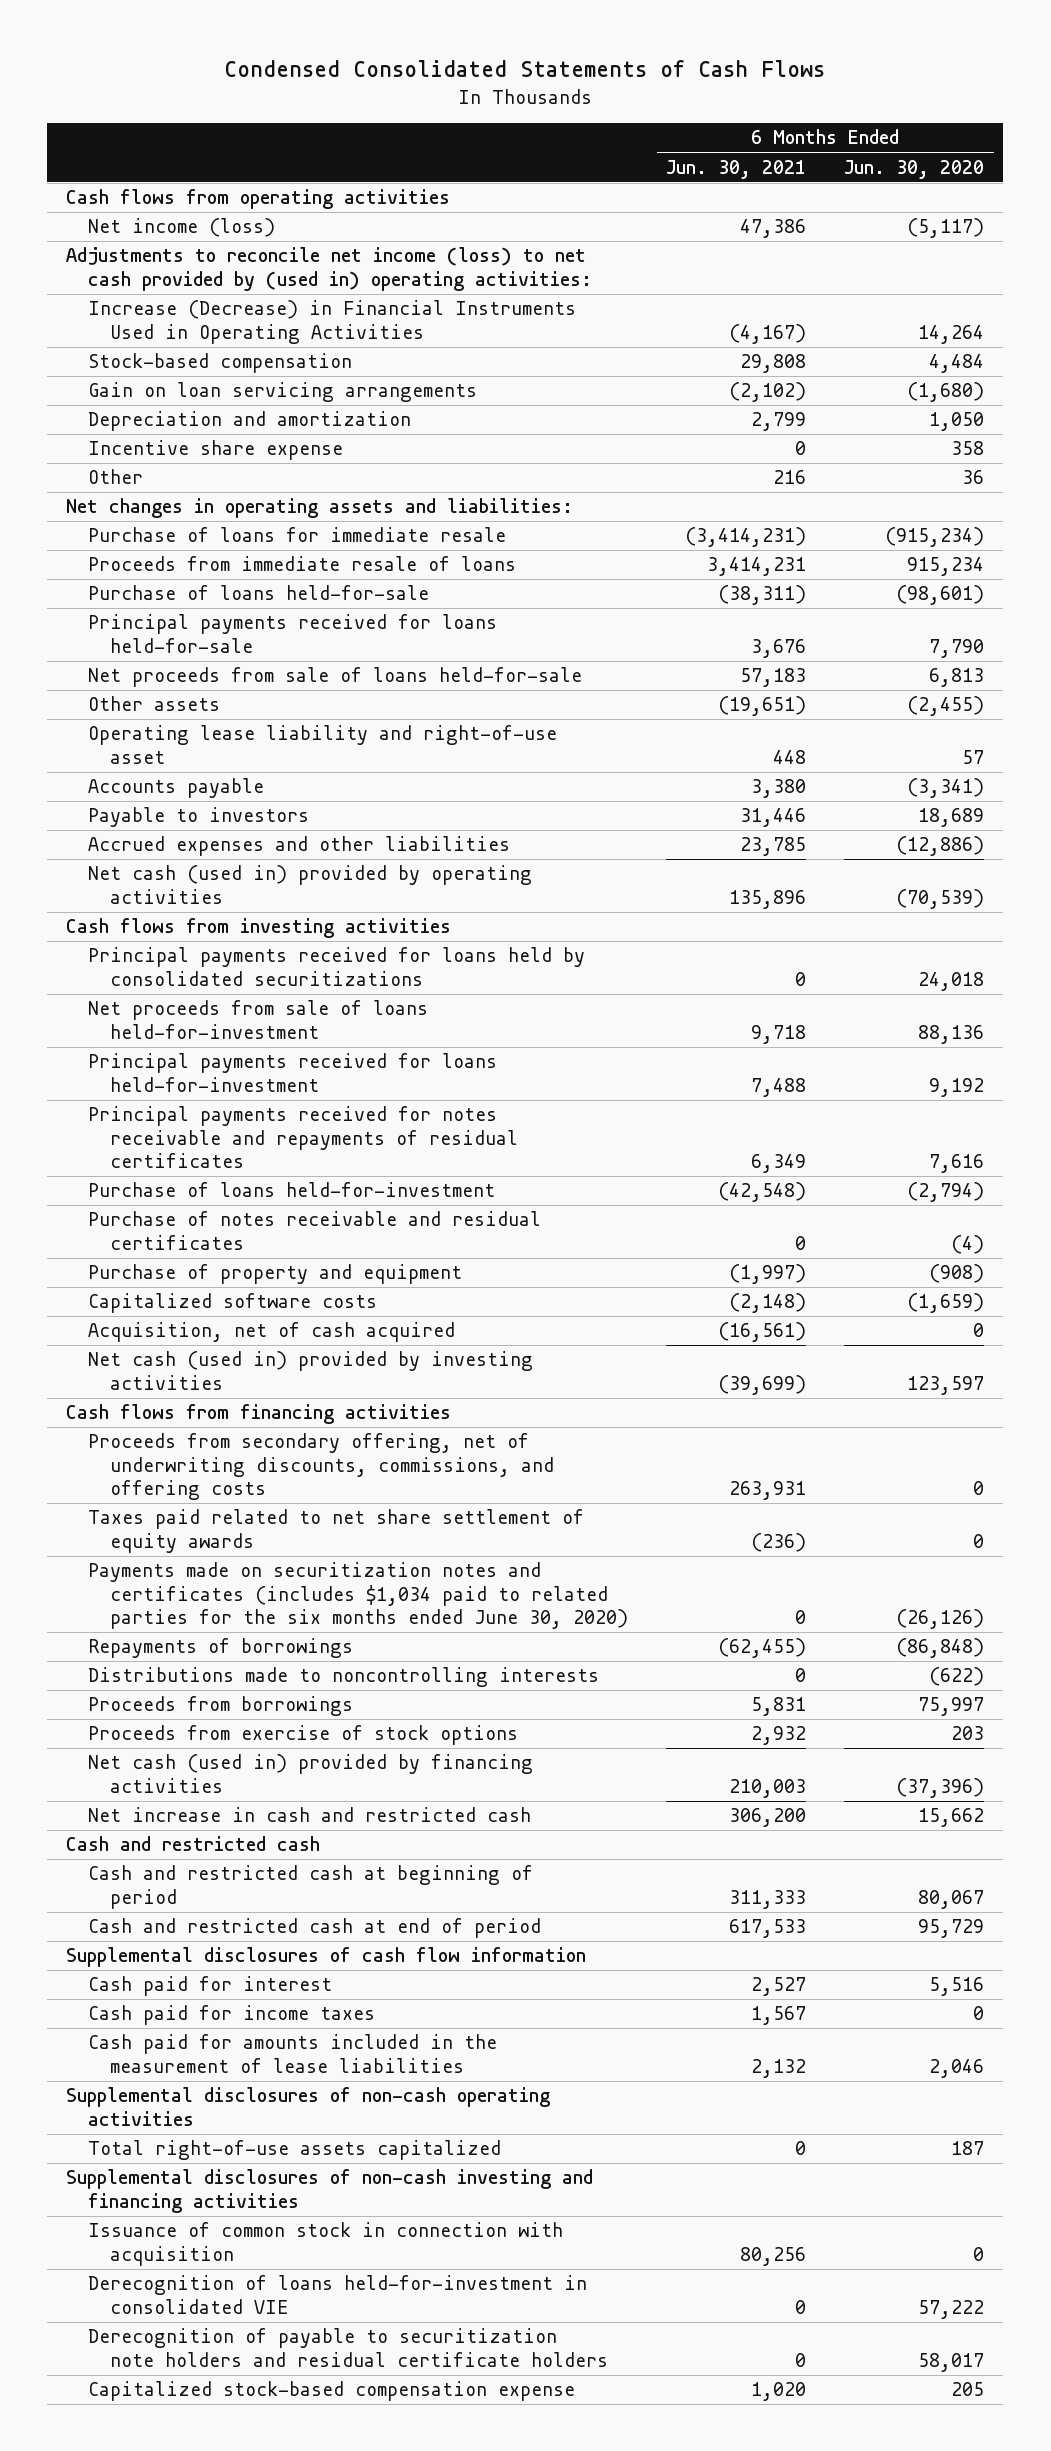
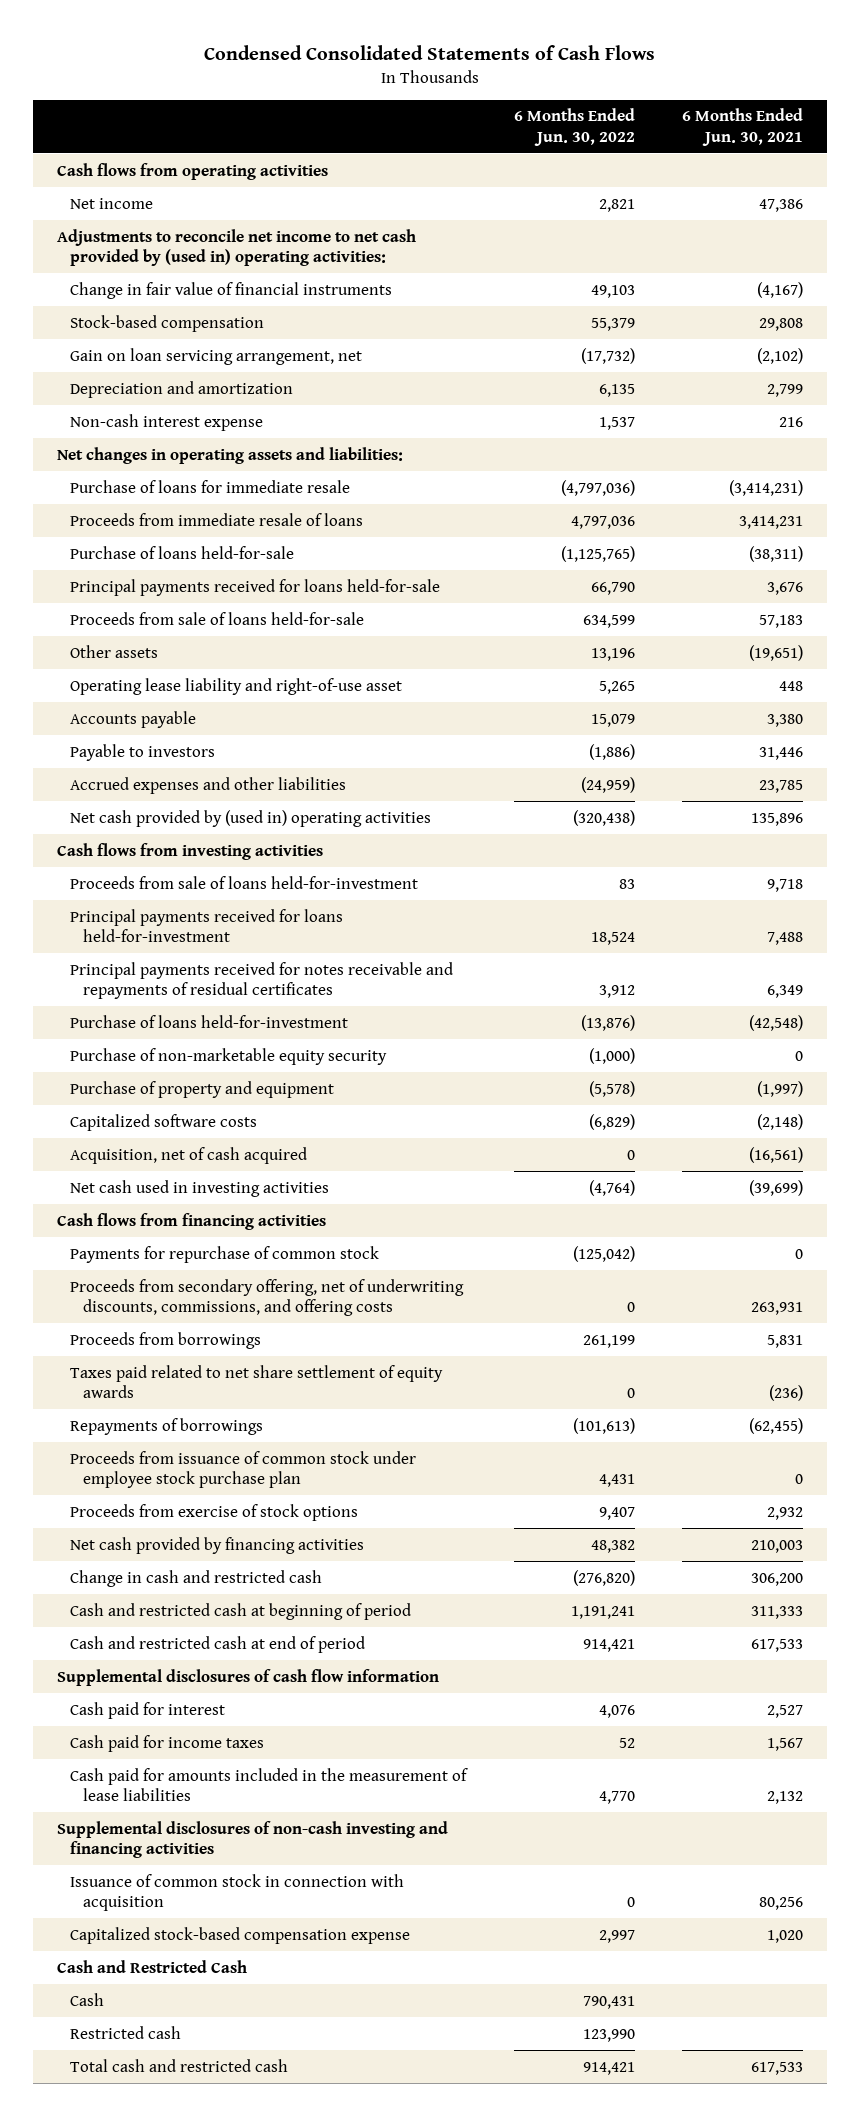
[844,159,985,179] Jun. 30, 2020 -> none
none -> [513,108,635,146] 6 Months Ended Jun. 30, 2022
[88,218,276,238] Net income (loss) -> [70,197,154,209] Net income
[66,247,593,291] Adjustments to reconcile net income (loss) to net cash provided by (used in) operating activities: -> [57,228,417,267] Adjustments to reconcile net income to net cash provided by (used in) operating activities:
[88,300,577,344] Increase (Decrease) in Financial Instruments Used in Operating Activities -> [70,281,393,299] Change in fair value of financial instruments
[88,382,478,403] Gain on loan servicing arrangements -> [70,347,363,365] Gain on loan servicing arrangement, net
[88,440,344,461] Incentive share expense -> none
[88,469,144,485] Other -> [70,413,264,431] Non-cash interest expense
[88,667,583,688] Net proceeds from sale of loans held-for-sale -> [70,611,365,625] Proceeds from sale of loans held-for-sale
[88,865,533,904] Net cash (used in) provided by operating activities -> [70,809,432,827] Net cash provided by (used in) operating activities
[88,947,586,986] Principal payments received for loans held by consolidated securitizations -> none
[88,1000,429,1039] Net proceeds from sale of loans held-for-investment -> [70,875,419,889] Proceeds from sale of loans held-for-investment
[88,1211,542,1250] Purchase of notes receivable and residual certificates -> none
none -> [70,1047,388,1065] Purchase of non-marketable equity security
[88,1351,534,1390] Net cash (used in) provided by investing activities -> [70,1179,330,1197] Net cash used in investing activities
none -> [70,1245,380,1263] Payments for repurchase of common stock
[88,1696,354,1717] Proceeds from borrowings -> [70,1331,262,1349] Proceeds from borrowings
[88,1562,628,1629] Payments made on securitization notes and certificates (includes $1,034 paid to related parties for the six months ended June 30, 2020) -> none
[88,1667,600,1688] Distributions made to noncontrolling interests -> none
none -> [70,1450,417,1489] Proceeds from issuance of common stock under employee stock purchase plan
[66,1836,321,1852] Cash and restricted cash -> none
[88,1754,534,1793] Net cash (used in) provided by financing activities -> [70,1536,365,1554] Net cash provided by financing activities
[88,1807,532,1823] Net increase in cash and restricted cash -> [70,1569,323,1587] Change in cash and restricted cash
[66,2087,551,2126] Supplemental disclosures of non-cash operating activities -> none
[88,2140,502,2161] Total right-of-use assets capitalized -> none
[88,2275,588,2314] Derecognition of loans held-for-investment in consolidated VIE -> none
[88,2328,608,2367] Derecognition of payable to securitization note holders and residual certificate holders -> none
none -> [57,1959,248,1973] Cash and Restricted Cash
none -> [70,1992,105,2006] Cash
none -> [70,2025,182,2039] Restricted cash
none -> [70,2058,289,2072] Total cash and restricted cash

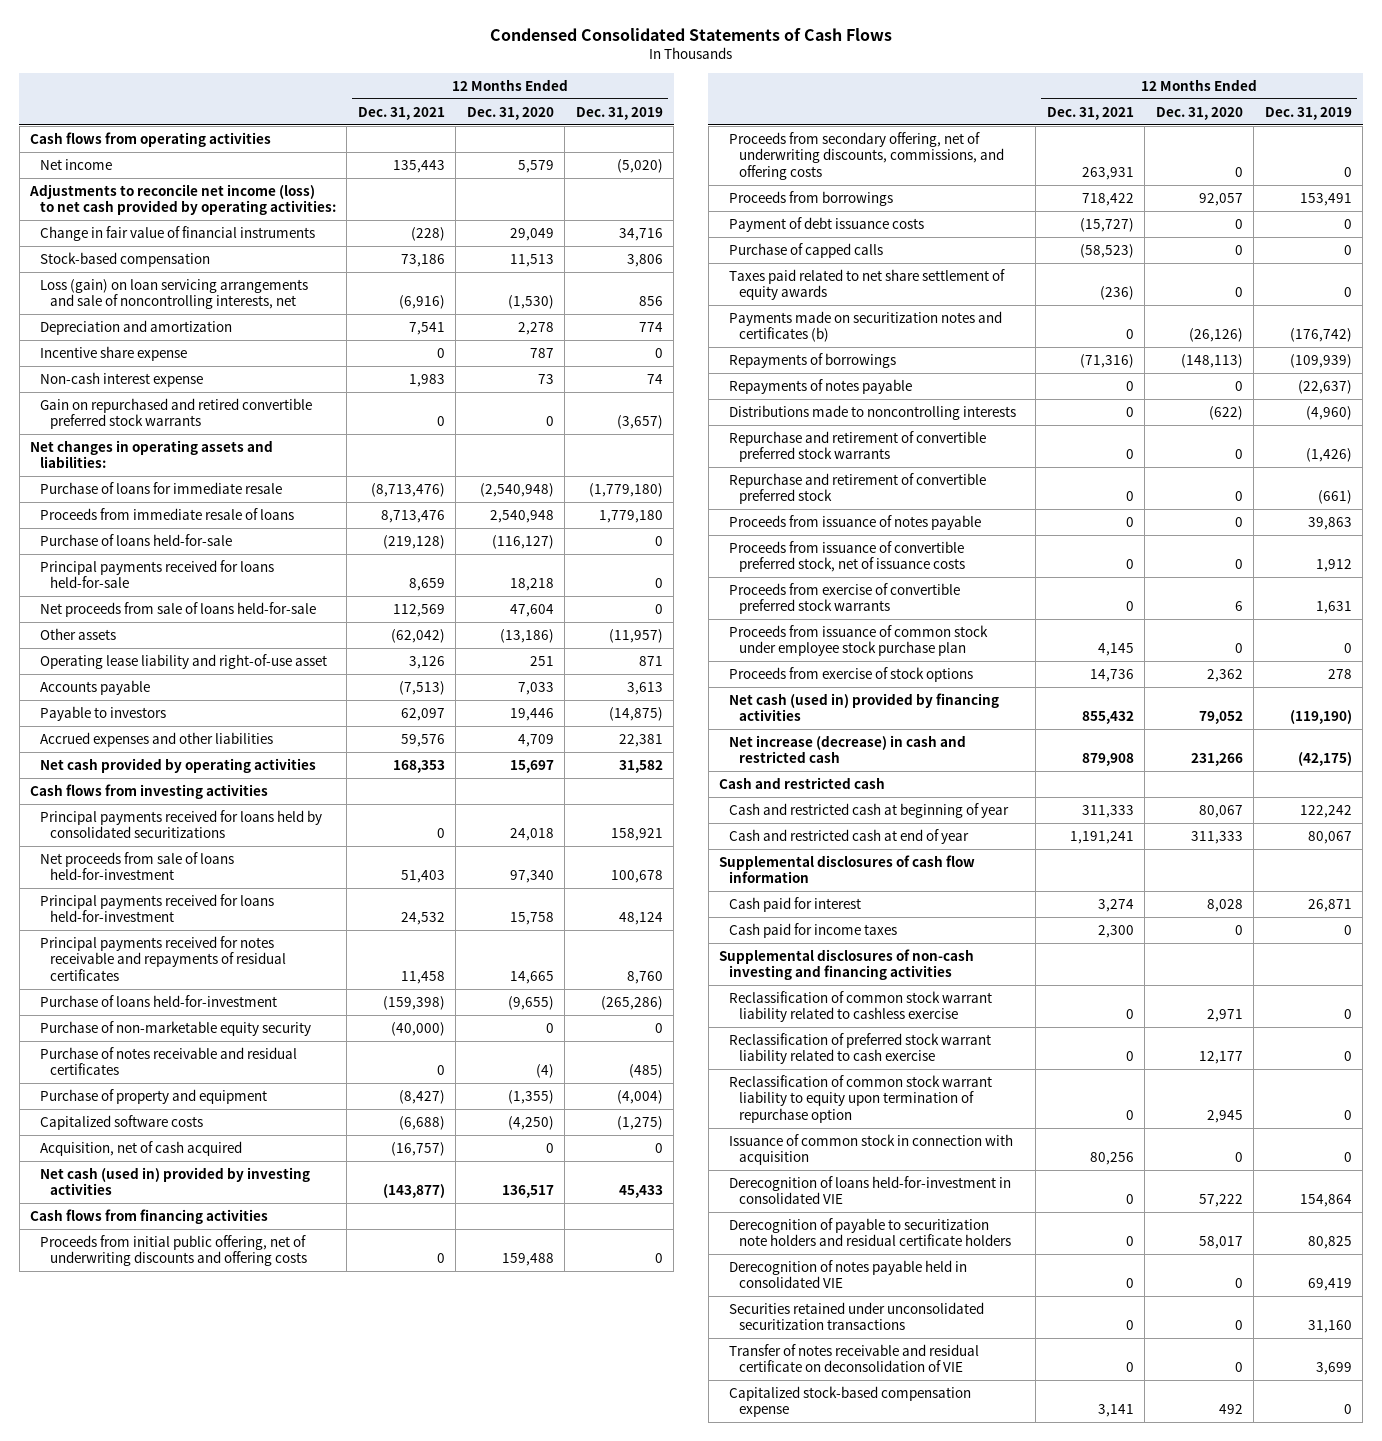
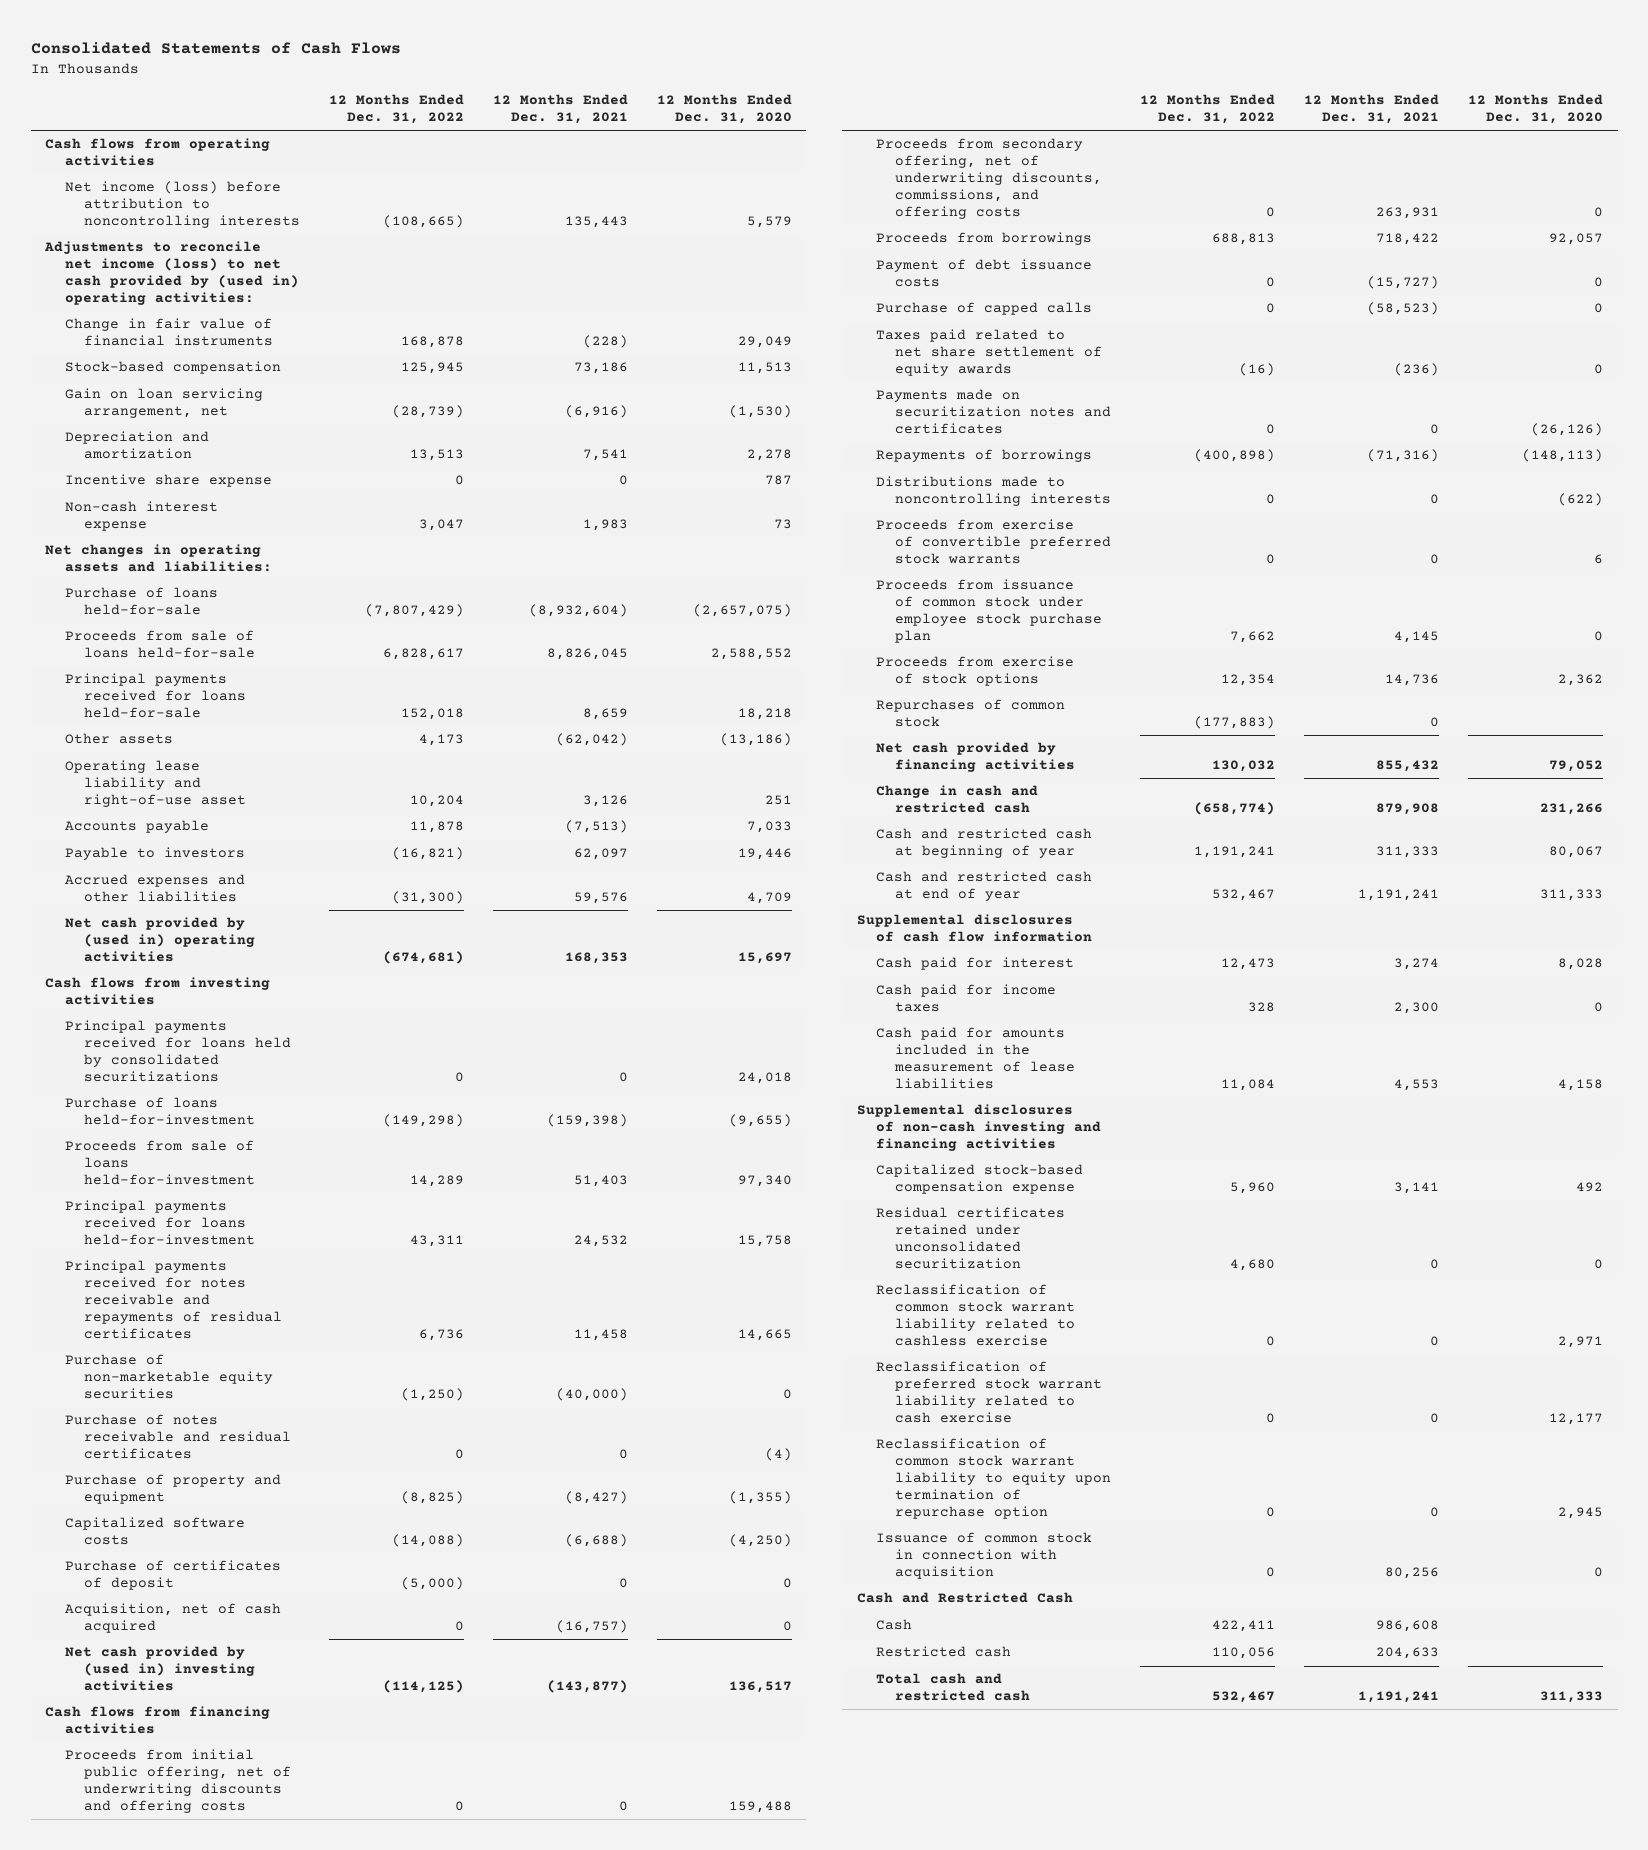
[489,27,892,41] Condensed Consolidated Statements of Cash Flows -> [30,42,401,55] Consolidated Statements of Cash Flows
[575,106,663,120] Dec. 31, 2019 -> none
none -> [328,94,464,125] 12 Months Ended Dec. 31, 2022
[39,158,112,170] Net income -> [64,181,300,229] Net income (loss) before attribution to noncontrolling interests
[29,183,336,216] Adjustments to reconcile net income (loss) to net cash provided by operating activities: -> [44,241,299,305] Adjustments to reconcile net income (loss) to net cash provided by (used in) operating activities:
[39,278,308,310] Loss (gain) on loan servicing arrangements and sale of noncontrolling interests, net -> [64,388,263,419] Gain on loan servicing arrangement, net
[39,397,312,430] Gain on repurchased and retired convertible preferred stock warrants -> none
[39,481,282,494] Purchase of loans for immediate resale -> none
[39,507,294,520] Proceeds from immediate resale of loans -> none
[382,534,445,549] (219,128) -> [528,604,628,618] (8,932,604)
[491,534,554,549] (116,127) -> [692,604,792,618] (2,657,075)
none -> [64,630,255,659] Proceeds from sale of loans held-for-sale
[39,601,316,617] Net proceeds from sale of loans held-for-sale -> none
[39,757,316,773] Net cash provided by operating activities -> [64,917,255,963] Net cash provided by (used in) operating activities
[39,994,277,1007] Purchase of loans held-for-investment -> [64,1097,255,1126] Purchase of loans held-for-investment
[39,851,234,881] Net proceeds from sale of loans held-for-investment -> [64,1140,255,1186] Proceeds from sale of loans held-for-investment
[39,1020,311,1036] Purchase of non-marketable equity security -> [64,1354,273,1400] Purchase of non-marketable equity securities
none -> [64,1560,281,1591] Purchase of certificates of deposit
[39,1166,310,1196] Net cash (used in) provided by investing activities -> [64,1646,255,1692] Net cash provided by (used in) investing activities
[728,310,1002,343] Payments made on securitization notes and certificates (b) -> [875,389,1112,435] Payments made on securitization notes and certificates
[728,378,912,394] Repayments of notes payable -> none
[728,430,986,463] Repurchase and retirement of convertible preferred stock warrants -> none
[728,472,986,505] Repurchase and retirement of convertible preferred stock -> none
[728,514,981,530] Proceeds from issuance of notes payable -> none
[728,540,965,573] Proceeds from issuance of convertible preferred stock, net of issuance costs -> none
[719,776,886,789] Cash and restricted cash -> none
none -> [875,699,1065,728] Repurchases of common stock
[728,692,999,722] Net cash (used in) provided by financing activities -> [875,742,1076,773] Net cash provided by financing activities
[728,734,966,764] Net increase (decrease) in cash and restricted cash -> [875,785,1038,814] Change in cash and restricted cash
none -> [875,1027,1076,1089] Cash paid for amounts included in the measurement of lease liabilities
[728,1385,971,1418] Capitalized stock-based compensation expense -> [875,1164,1083,1195] Capitalized stock-based compensation expense
none -> [875,1207,1065,1269] Residual certificates retained under unconsolidated securitization
[728,1175,1011,1205] Derecognition of loans held-for-investment in consolidated VIE -> none
[728,1217,1011,1247] Derecognition of payable to securitization note holders and residual certificate holders -> none
[728,1259,967,1289] Derecognition of notes payable held in consolidated VIE -> none
[728,1301,984,1331] Securities retained under unconsolidated securitization transactions -> none
[728,1343,979,1373] Transfer of notes receivable and residual certificate on deconsolidation of VIE -> none
none -> [856,1592,1073,1604] Cash and Restricted Cash
none -> [875,1619,912,1631] Cash
none -> [875,1646,1011,1658] Restricted cash
none -> [875,1673,1031,1702] Total cash and restricted cash

